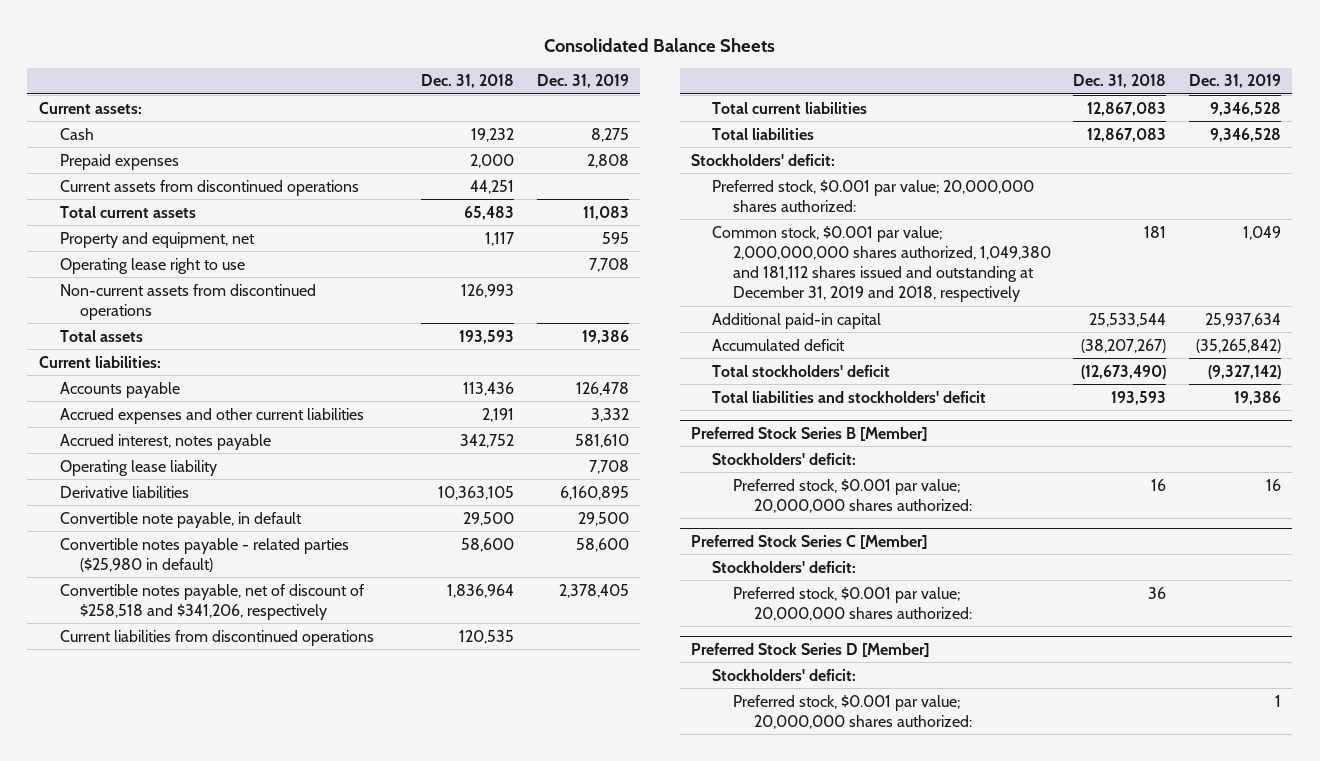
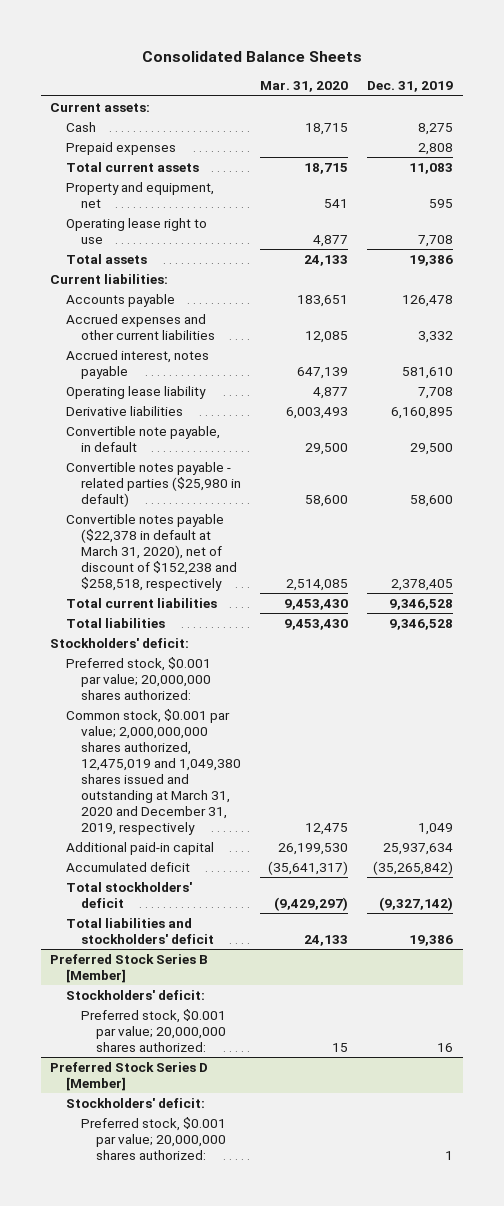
[421,74,515,89] Dec. 31, 2018 -> none
none -> [260,81,349,93] Mar. 31, 2020
[59,179,359,196] Current assets from discontinued operations -> none
[59,283,316,320] Non-current assets from discontinued operations -> none
[59,629,374,646] Current liabilities from discontinued operations -> none
[59,583,365,620] Convertible notes payable, net of discount of $258,518 and $341,206, respectively -> [65,513,237,591] Convertible notes payable ($22,378 in default at March 31, 2020), net of discount of $152,238 and $258,518, respectively
[711,225,1051,303] Common stock, $0.001 par value; 2,000,000,000 shares authorized, 1,049,380 and 181,112 shares issued and outstanding at December 31, 2019 and 2018, respectively -> [65,708,241,835] Common stock, $0.001 par value; 2,000,000,000 shares authorized, 12,475,019 and 1,049,380 shares issued and outstanding at March 31, 2020 and December 31, 2019, respectively
[690,534,927,549] Preferred Stock Series C [Member] -> none
[711,560,856,573] Stockholders' deficit: -> none
[732,586,972,621] Preferred stock, $0.001 par value; 20,000,000 shares authorized: -> none

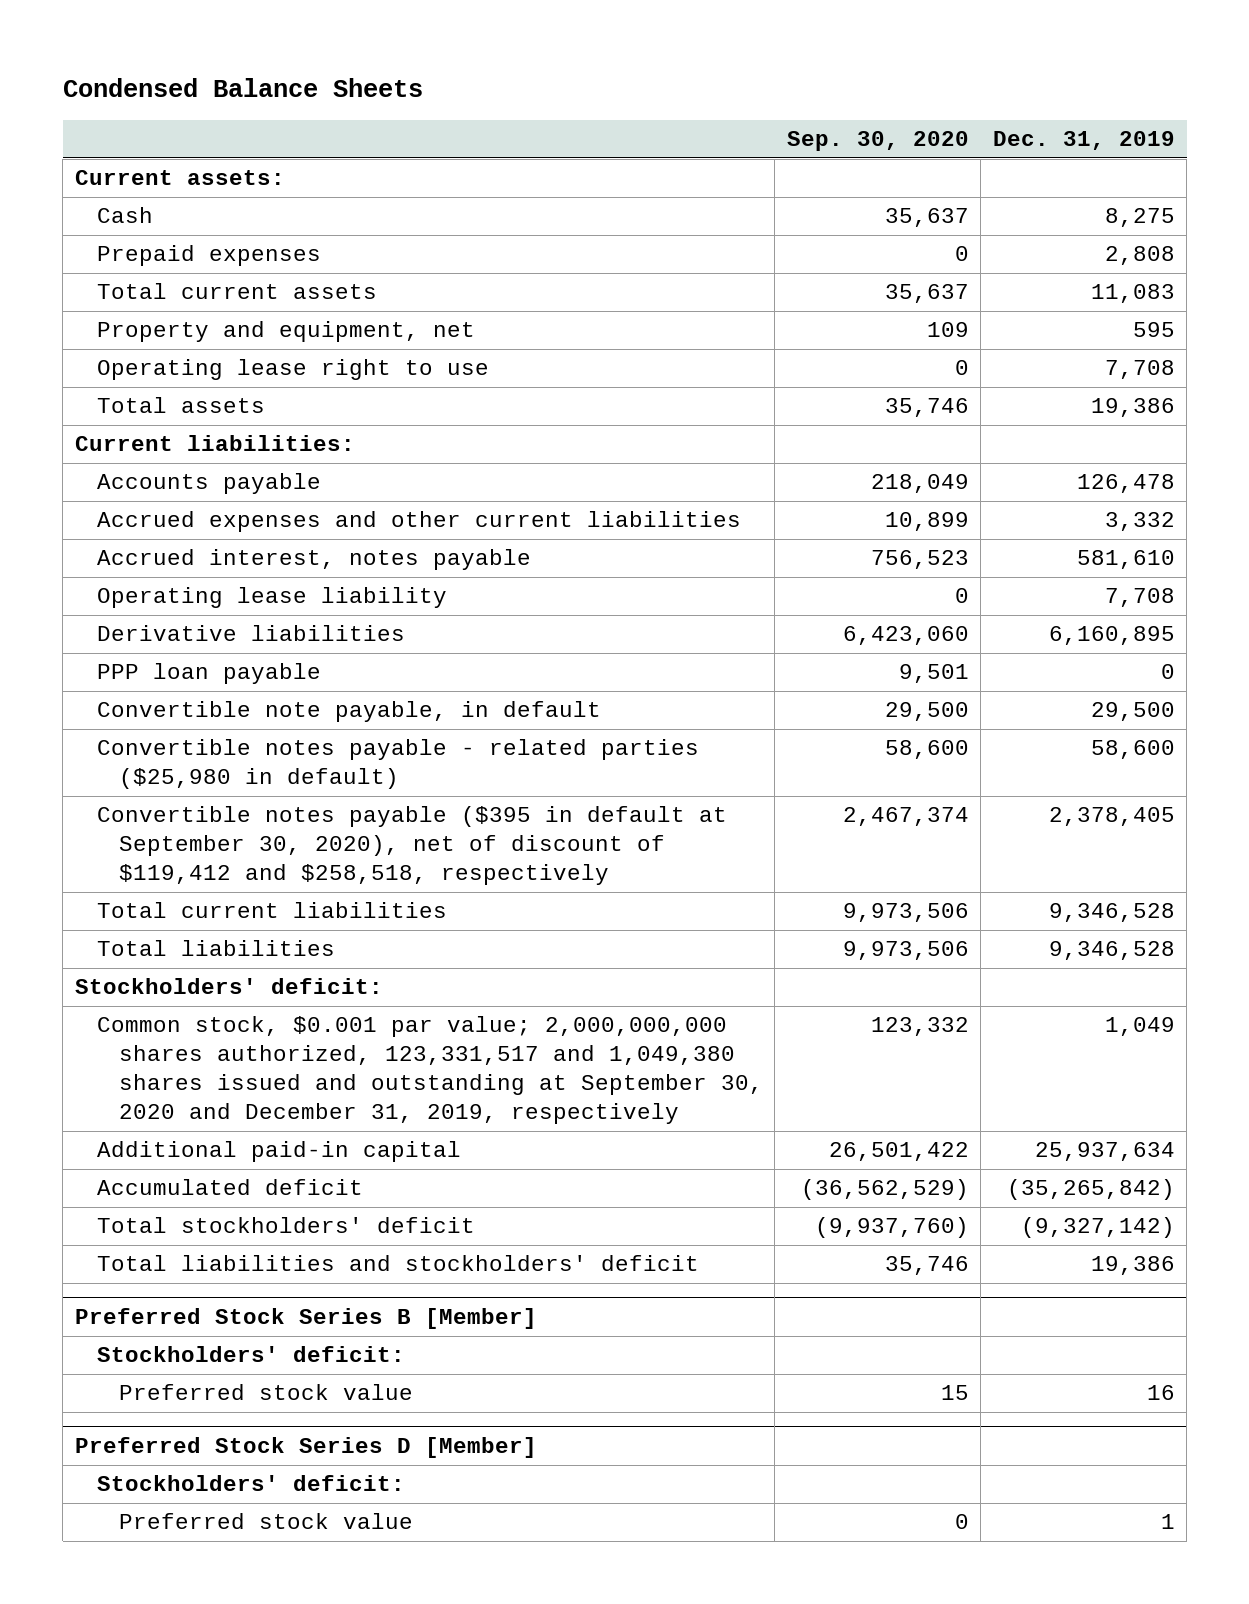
[141,50,362,62] Consolidated Balance Sheets -> [62,78,423,98] Condensed Balance Sheets
[260,81,349,93] Mar. 31, 2020 -> none
none -> [786,130,969,151] Sep. 30, 2020
none -> [96,663,321,685] PPP loan payable
[65,513,237,591] Convertible notes payable ($22,378 in default at March 31, 2020), net of discount of $152,238 and $258,518, respectively -> [96,806,727,886] Convertible notes payable ($395 in default at September 30, 2020), net of discount of $119,412 and $258,518, respectively
[65,656,211,700] Preferred stock, $0.001 par value; 20,000,000 shares authorized: -> none
[65,708,241,835] Common stock, $0.001 par value; 2,000,000,000 shares authorized, 12,475,019 and 1,049,380 shares issued and outstanding at March 31, 2020 and December 31, 2019, respectively -> [96,1016,763,1124] Common stock, $0.001 par value; 2,000,000,000 shares authorized, 123,331,517 and 1,049,380 shares issued and outstanding at September 30, 2020 and December 31, 2019, respectively
[80,1008,226,1052] Preferred stock, $0.001 par value; 20,000,000 shares authorized: -> [118,1384,413,1401] Preferred stock value
[80,1116,226,1160] Preferred stock, $0.001 par value; 20,000,000 shares authorized: -> [118,1513,413,1530] Preferred stock value

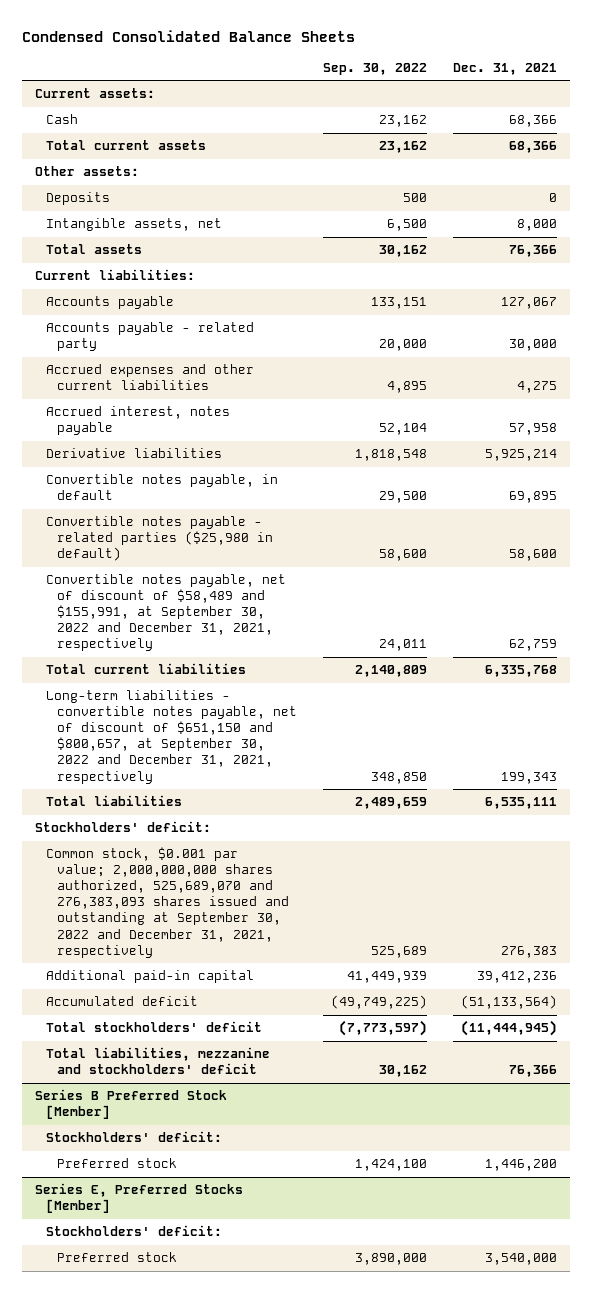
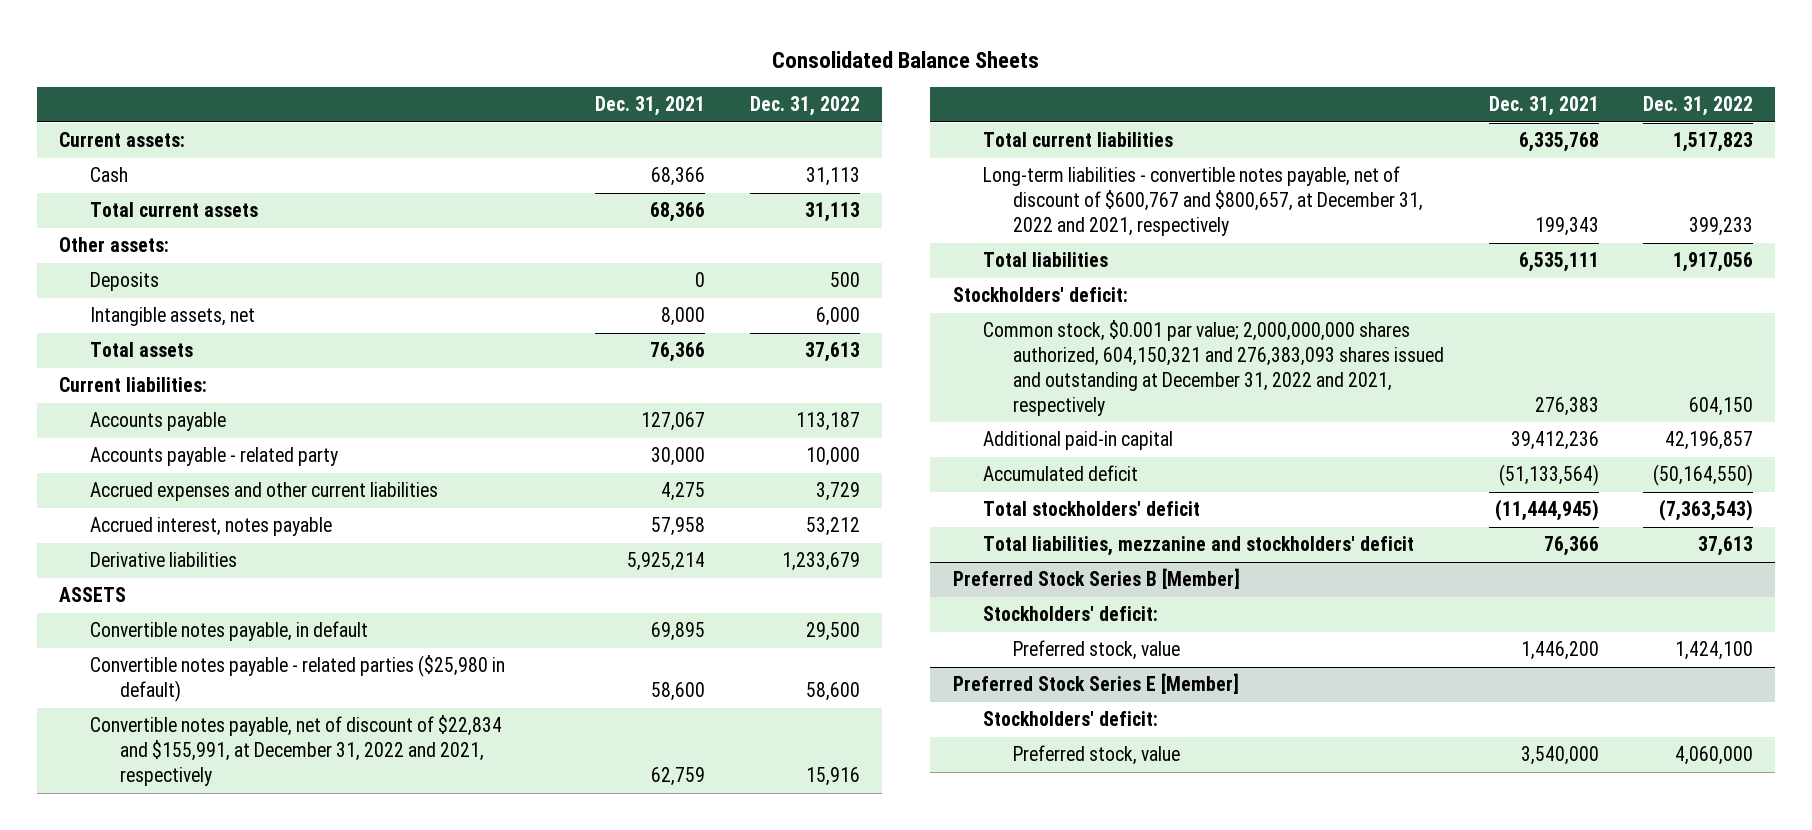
[22,29,356,42] Condensed Consolidated Balance Sheets -> [772,50,1040,68] Consolidated Balance Sheets
[323,62,428,75] Sep. 30, 2022 -> none
none -> [749,96,860,117] Dec. 31, 2022
none -> [59,587,127,603] ASSETS
[46,574,287,652] Convertible notes payable, net of discount of $58,489 and $155,991, at September 30, 2022 and December 31, 2021, respectively -> [89,715,502,787] Convertible notes payable, net of discount of $22,834 and $155,991, at December 31, 2022 and 2021, respectively
[46,690,297,784] Long-term liabilities - convertible notes payable, net of discount of $651,150 and $800,657, at September 30, 2022 and December 31, 2021, respectively -> [983,166,1424,237] Long-term liabilities - convertible notes payable, net of discount of $600,767 and $800,657, at December 31, 2022 and 2021, respectively
[46,847,289,958] Common stock, $0.001 par value; 2,000,000,000 shares authorized, 525,689,070 and 276,383,093 shares issued and outstanding at September 30, 2022 and December 31, 2021, respectively -> [983,320,1445,417] Common stock, $0.001 par value; 2,000,000,000 shares authorized, 604,150,321 and 276,383,093 shares issued and outstanding at December 31, 2022 and 2021, respectively
[35,1089,228,1120] Series B Preferred Stock [Member] -> [952,568,1240,590] Preferred Stock Series B [Member]
[56,1158,177,1169] Preferred stock -> [1013,640,1181,661] Preferred stock, value
[35,1183,244,1214] Series E, Preferred Stocks [Member] -> [952,673,1239,695] Preferred Stock Series E [Member]
[56,1252,177,1263] Preferred stock -> [1013,745,1181,766] Preferred stock, value

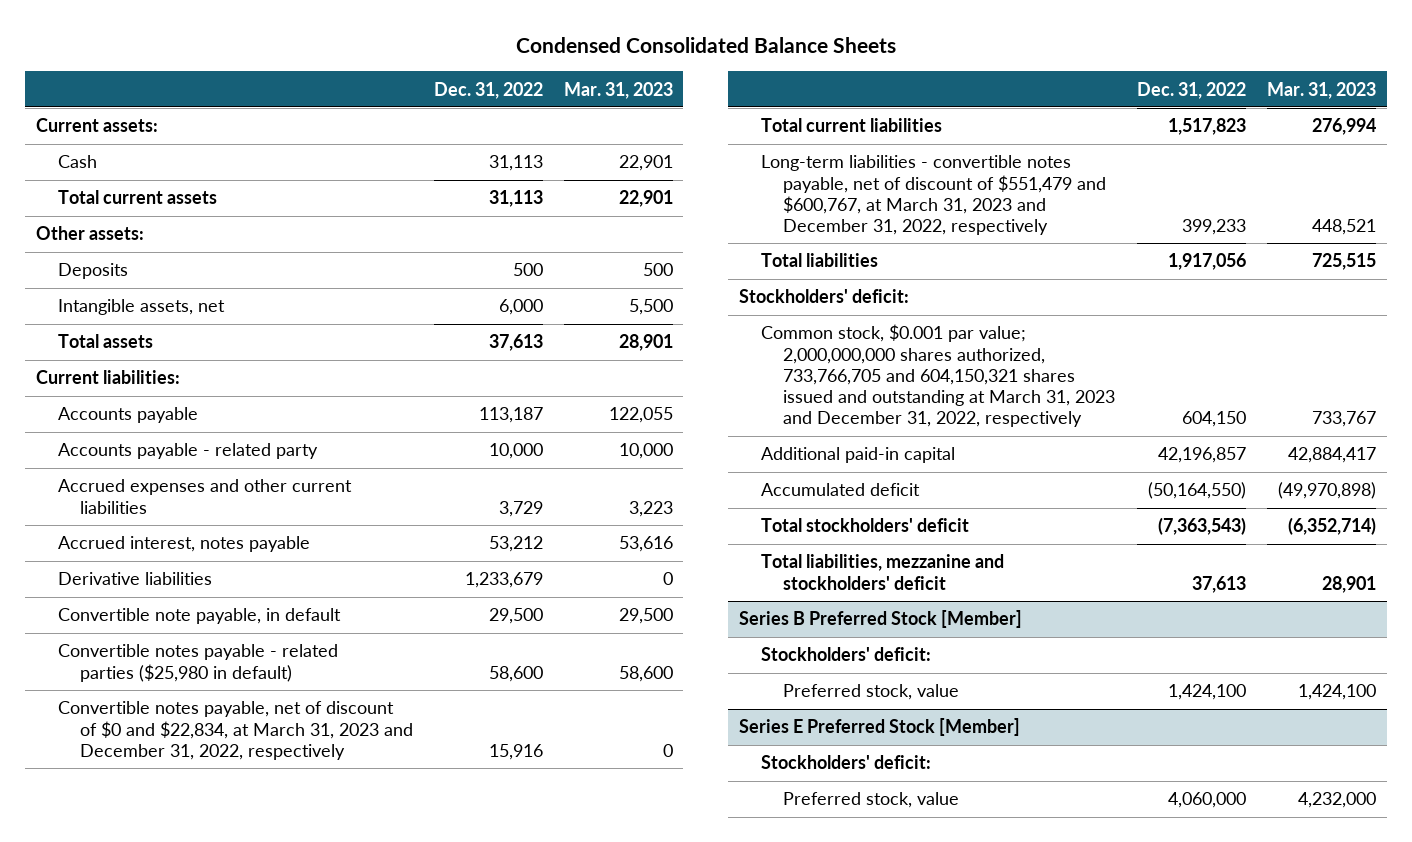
[772,50,1040,68] Consolidated Balance Sheets -> [515,37,896,54] Condensed Consolidated Balance Sheets
[595,96,706,117] Dec. 31, 2021 -> none
none -> [563,81,673,99] Mar. 31, 2023
[59,587,127,603] ASSETS -> none
[89,621,368,642] Convertible notes payable, in default -> [57,608,341,625] Convertible note payable, in default
[89,715,502,787] Convertible notes payable, net of discount of $22,834 and $155,991, at December 31, 2022 and 2021, respectively -> [57,701,413,760] Convertible notes payable, net of discount of $0 and $22,834, at March 31, 2023 and December 31, 2022, respectively
[983,166,1424,237] Long-term liabilities - convertible notes payable, net of discount of $600,767 and $800,657, at December 31, 2022 and 2021, respectively -> [761,155,1107,236] Long-term liabilities - convertible notes payable, net of discount of $551,479 and $600,767, at March 31, 2023 and December 31, 2022, respectively
[983,320,1445,417] Common stock, $0.001 par value; 2,000,000,000 shares authorized, 604,150,321 and 276,383,093 shares issued and outstanding at December 31, 2022 and 2021, respectively -> [761,324,1116,428] Common stock, $0.001 par value; 2,000,000,000 shares authorized, 733,766,705 and 604,150,321 shares issued and outstanding at March 31, 2023 and December 31, 2022, respectively
[952,568,1240,590] Preferred Stock Series B [Member] -> [738,610,1022,629] Series B Preferred Stock [Member]
[952,673,1239,695] Preferred Stock Series E [Member] -> [738,718,1020,737] Series E Preferred Stock [Member]

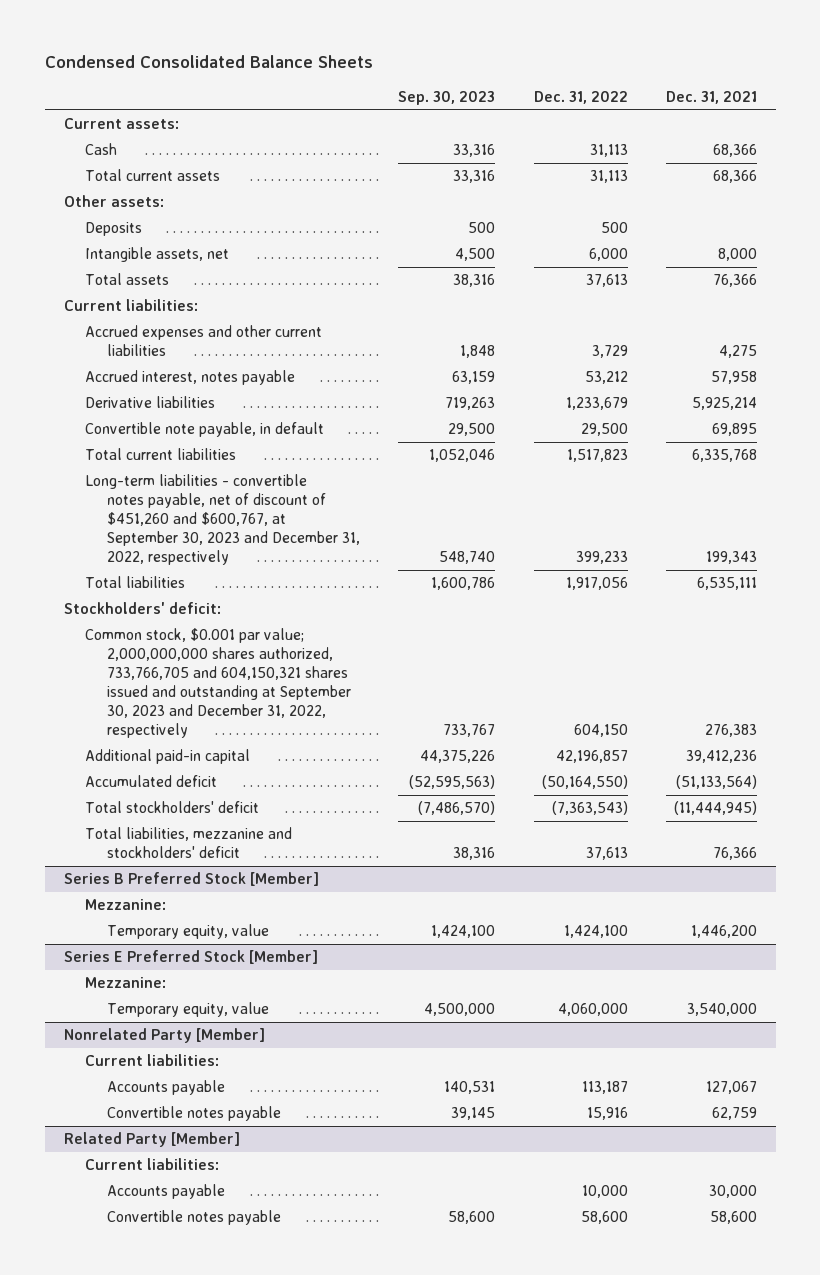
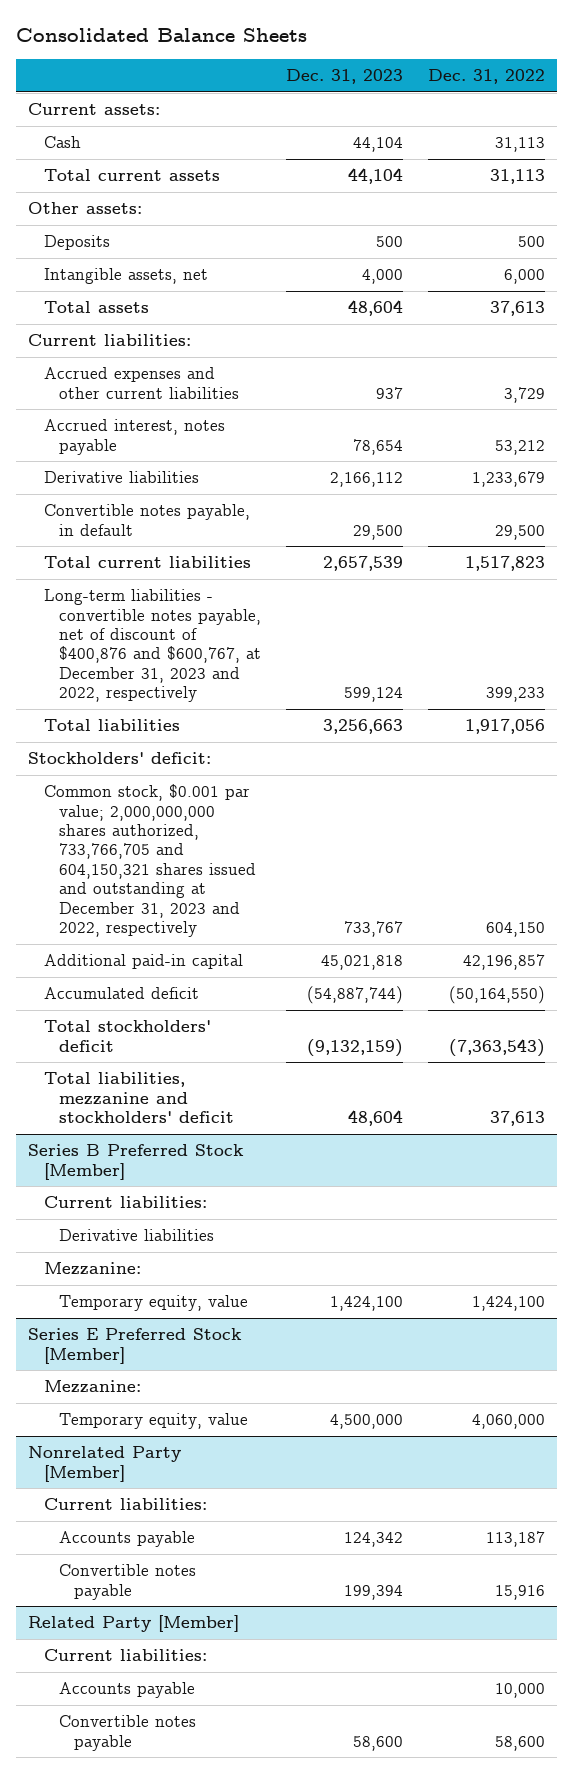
[44,55,373,69] Condensed Consolidated Balance Sheets -> [15,28,307,43] Consolidated Balance Sheets
[398,90,496,105] Sep. 30, 2023 -> none
[665,90,757,104] Dec. 31, 2021 -> none
none -> [285,69,403,85] Dec. 31, 2023
[85,422,325,438] Convertible note payable, in default -> [43,504,250,536] Convertible notes payable, in default
[85,474,361,565] Long-term liabilities - convertible notes payable, net of discount of $451,260 and $600,767, at September 30, 2023 and December 31, 2022, respectively -> [43,589,262,703] Long-term liabilities - convertible notes payable, net of discount of $400,876 and $600,767, at December 31, 2023 and 2022, respectively
[85,628,352,738] Common stock, $0.001 par value; 2,000,000,000 shares authorized, 733,766,705 and 604,150,321 shares issued and outstanding at September 30, 2023 and December 31, 2022, respectively -> [43,784,257,938] Common stock, $0.001 par value; 2,000,000,000 shares authorized, 733,766,705 and 604,150,321 shares issued and outstanding at December 31, 2023 and 2022, respectively
none -> [43,1196,207,1209] Current liabilities:
none -> [59,1229,215,1242] Derivative liabilities

